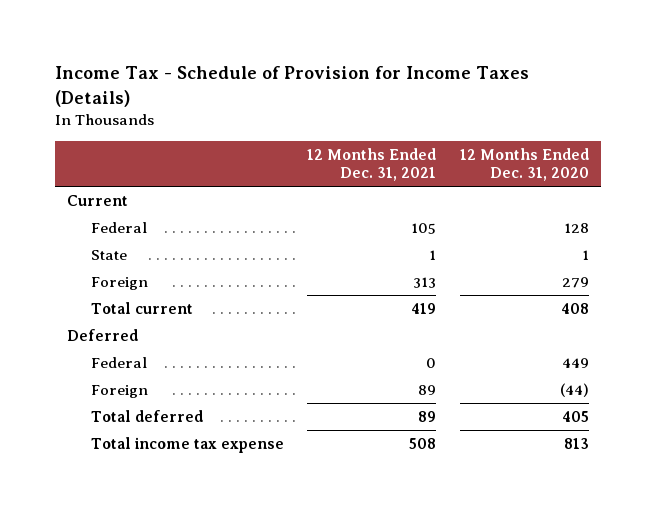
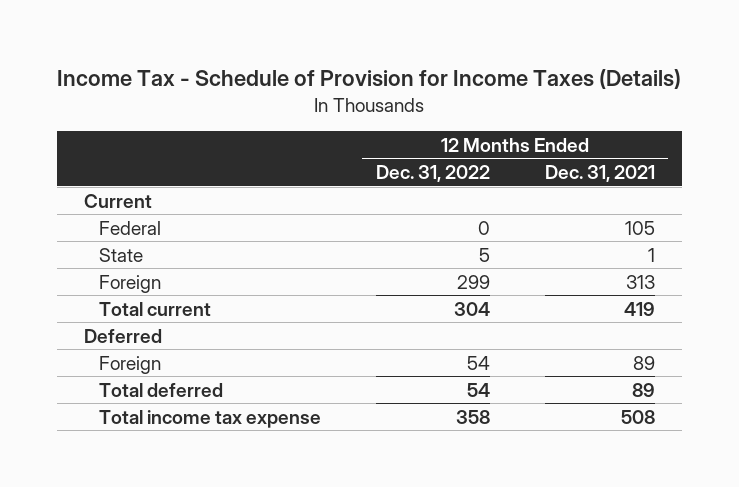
[459,147,589,182] 12 Months Ended Dec. 31, 2020 -> none
none -> [375,165,490,183] Dec. 31, 2022
[90,357,147,369] Federal -> none

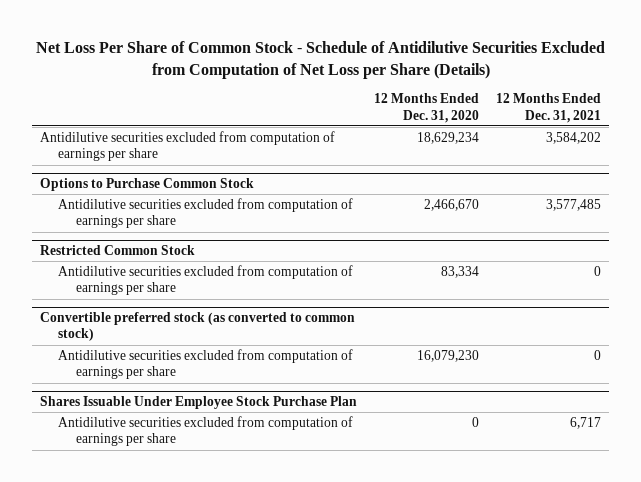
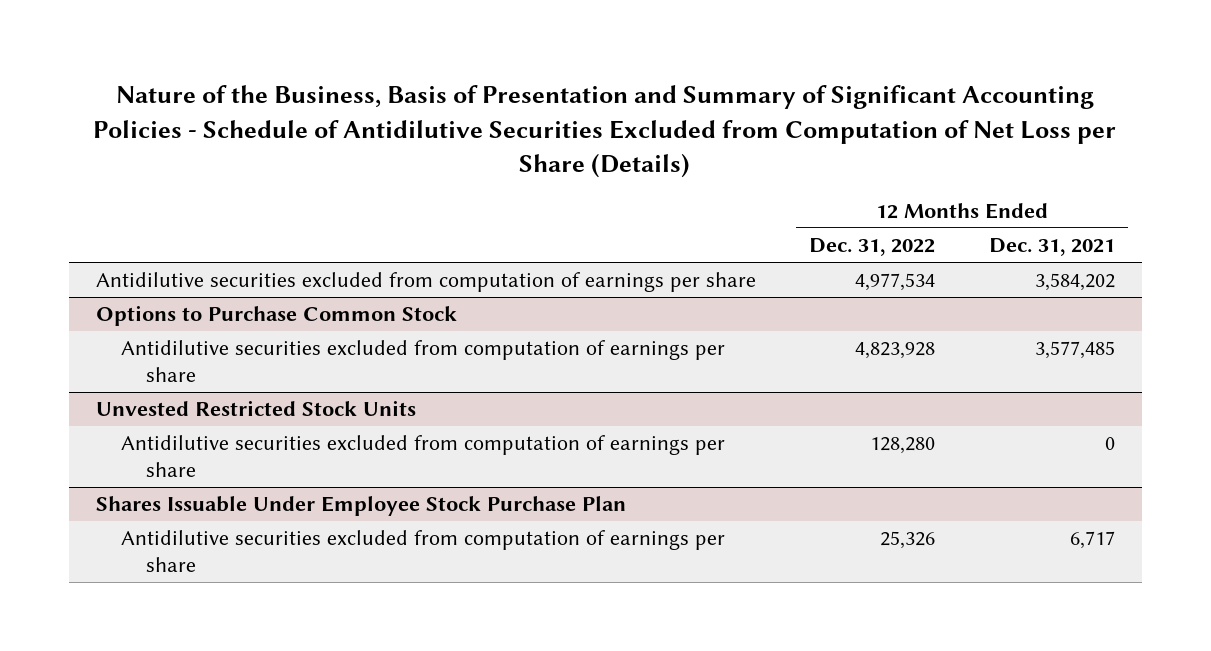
[35,41,605,79] Net Loss Per Share of Common Stock - Schedule of Antidilutive Securities Excluded from Computation of Net Loss per Share (Details) -> [93,85,1117,178] Nature of the Business, Basis of Presentation and Summary of Significant Accounting Policies - Schedule of Antidilutive Securities Excluded from Computation of Net Loss per Share (Details)
[374,93,480,123] 12 Months Ended Dec. 31, 2020 -> none
none -> [809,238,936,257] Dec. 31, 2022
[40,245,196,256] Restricted Common Stock -> none
[58,265,354,296] Antidilutive securities excluded from computation of earnings per share -> none
[40,312,356,342] Convertible preferred stock (as converted to common stock) -> none
none -> [96,400,417,417] Unvested Restricted Stock Units

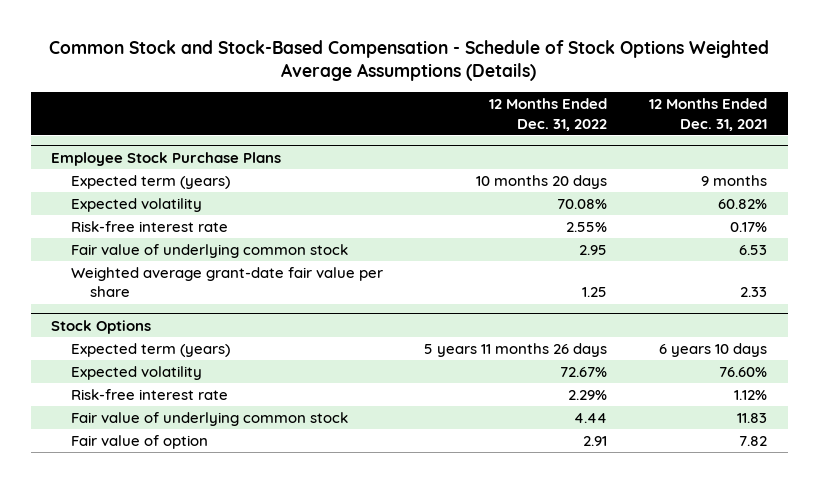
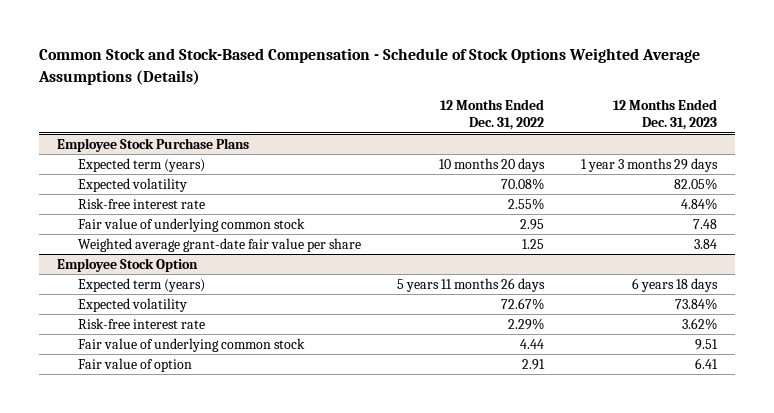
[648,98,767,131] 12 Months Ended Dec. 31, 2021 -> none
none -> [612,99,717,131] 12 Months Ended Dec. 31, 2023
[51,319,152,334] Stock Options -> [57,257,199,272] Employee Stock Option

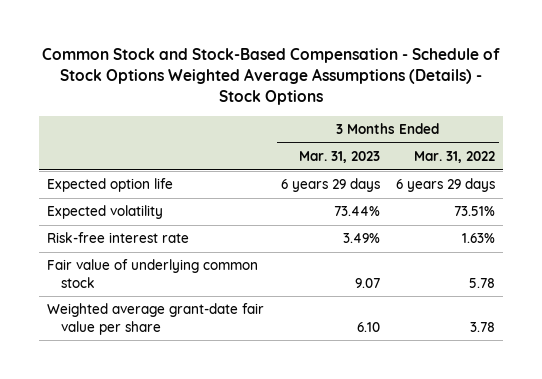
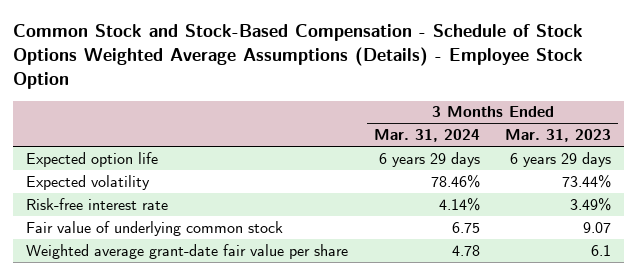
[42,48,501,106] Common Stock and Stock-Based Compensation - Schedule of Stock Options Weighted Average Assumptions (Details) - Stock Options -> [13,24,584,90] Common Stock and Stock-Based Compensation - Schedule of Stock Options Weighted Average Assumptions (Details) - Employee Stock Option
[414,151,496,164] Mar. 31, 2022 -> none
none -> [373,129,480,143] Mar. 31, 2024
[356,321,380,332] 6.10 -> [591,244,612,256] 6.1

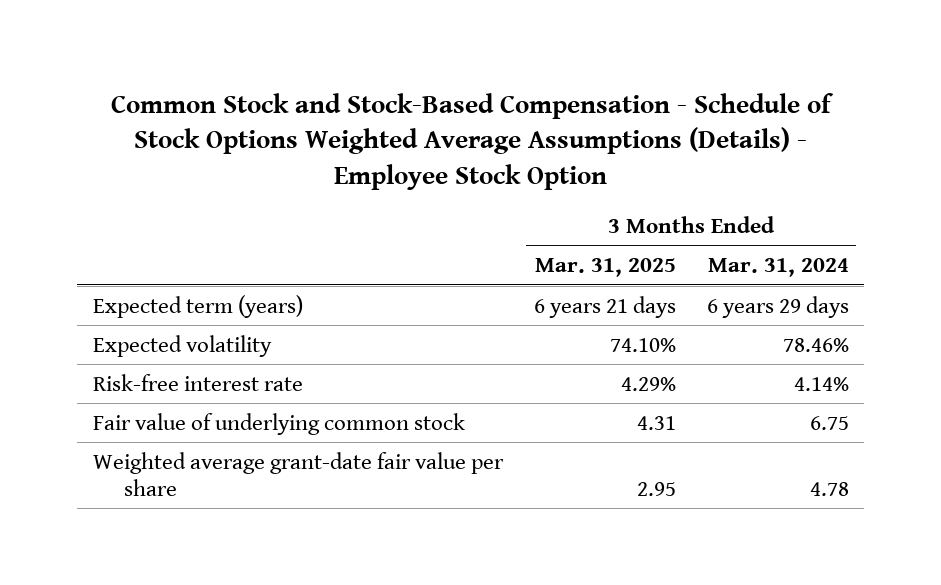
[505,129,612,143] Mar. 31, 2023 -> none
none -> [534,258,676,278] Mar. 31, 2025
[25,151,158,167] Expected option life -> [92,294,303,318] Expected term (years)

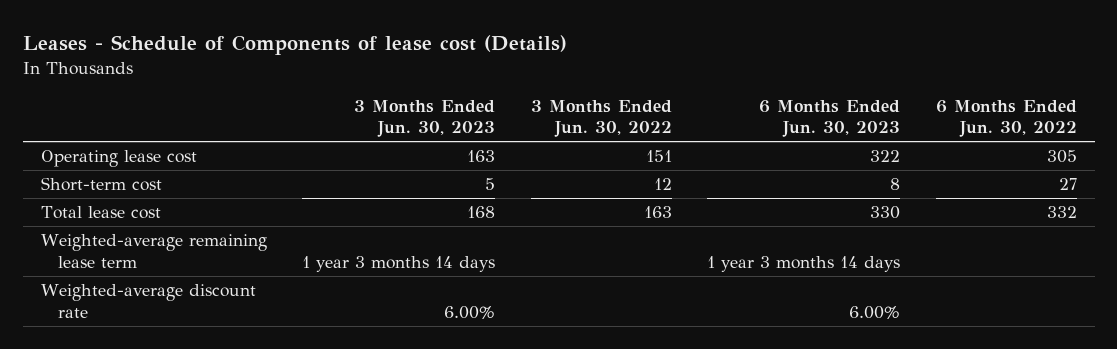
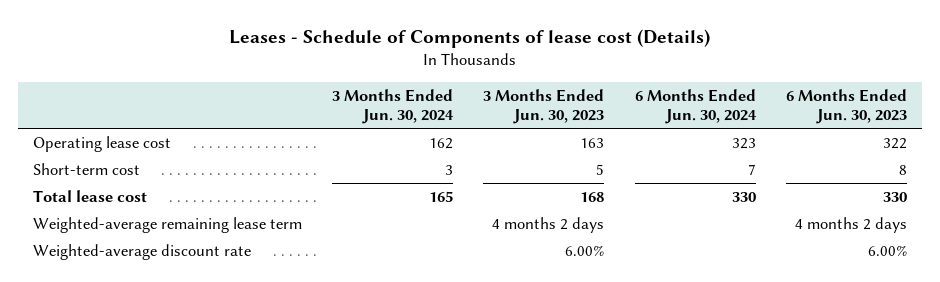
[530,99,672,138] 3 Months Ended Jun. 30, 2022 -> none
[935,99,1077,138] 6 Months Ended Jun. 30, 2022 -> none
none -> [332,88,455,124] 3 Months Ended Jun. 30, 2024
none -> [634,88,757,124] 6 Months Ended Jun. 30, 2024
[302,255,496,272] 1 year 3 months 14 days -> [492,217,605,234] 4 months 2 days
[707,255,901,272] 1 year 3 months 14 days -> [794,217,907,234] 4 months 2 days

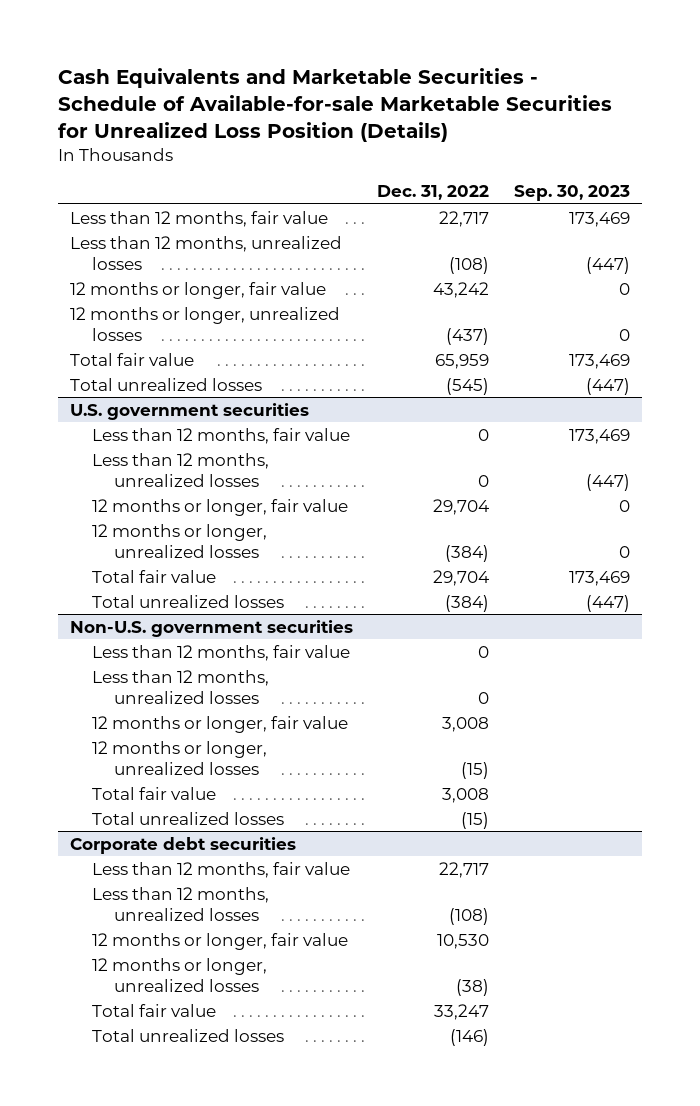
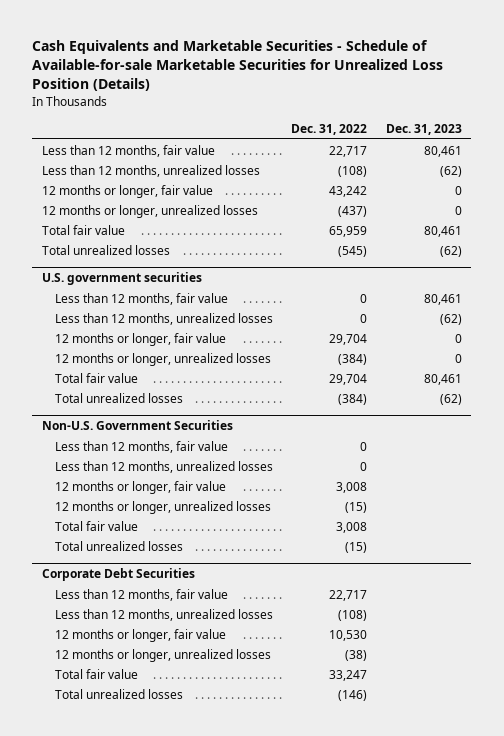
[513,184,630,201] Sep. 30, 2023 -> none
none -> [385,123,462,135] Dec. 31, 2023
[70,619,354,637] Non-U.S. government securities -> [41,419,233,430] Non-U.S. Government Securities
[70,836,297,854] Corporate debt securities -> [41,567,195,581] Corporate Debt Securities

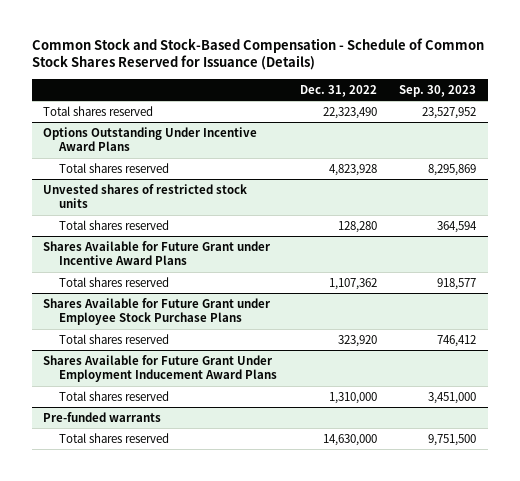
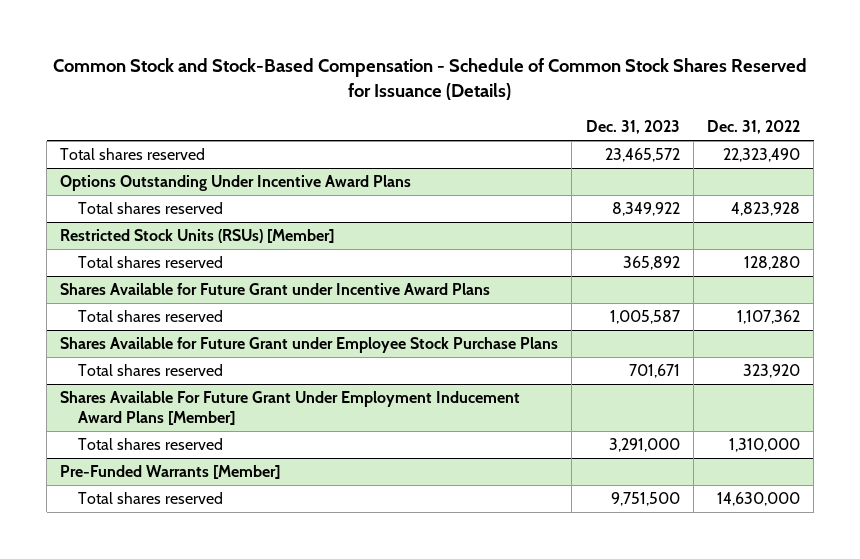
[399,84,477,97] Sep. 30, 2023 -> none
none -> [585,120,680,135] Dec. 31, 2023
[43,183,248,209] Unvested shares of restricted stock units -> [60,229,335,244] Restricted Stock Units (RSUs) [Member]
[43,354,278,383] Shares Available for Future Grant Under Employment Inducement Award Plans -> [60,391,521,426] Shares Available For Future Grant Under Employment Inducement Award Plans [Member]
[43,411,162,422] Pre-funded warrants -> [60,465,281,480] Pre-Funded Warrants [Member]

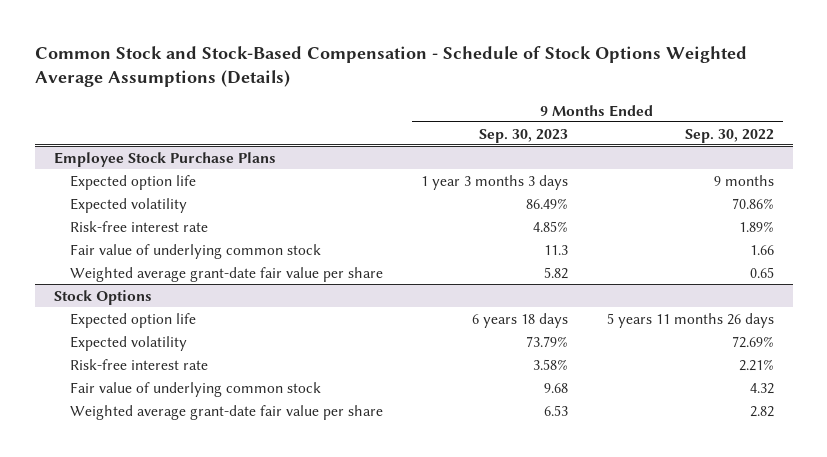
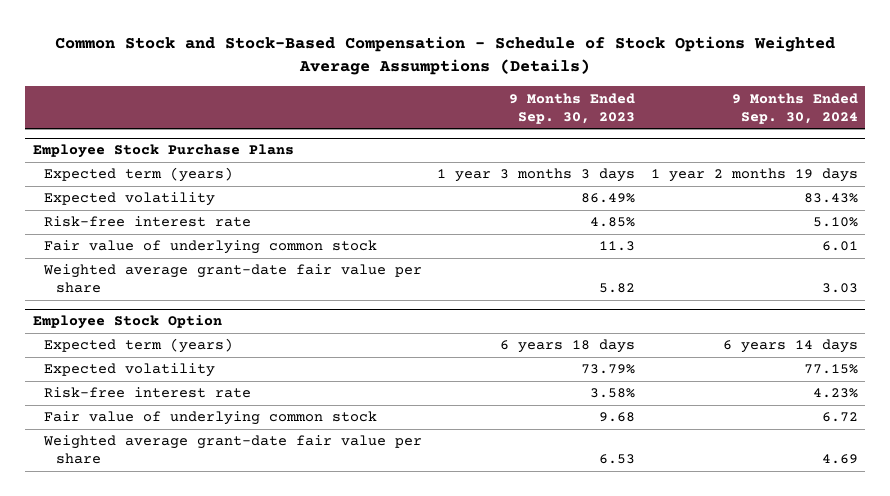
[684,128,774,143] Sep. 30, 2022 -> none
none -> [731,92,858,124] 9 Months Ended Sep. 30, 2024
[69,174,196,190] Expected option life -> [44,167,234,183] Expected term (years)
[53,289,152,305] Stock Options -> [32,315,222,330] Employee Stock Option
[69,312,196,328] Expected option life -> [44,338,234,354] Expected term (years)

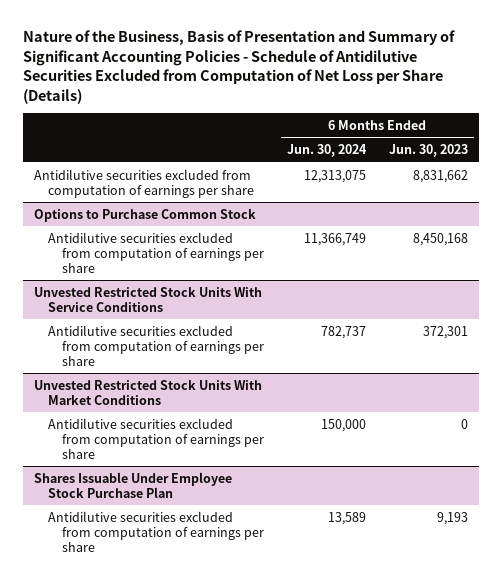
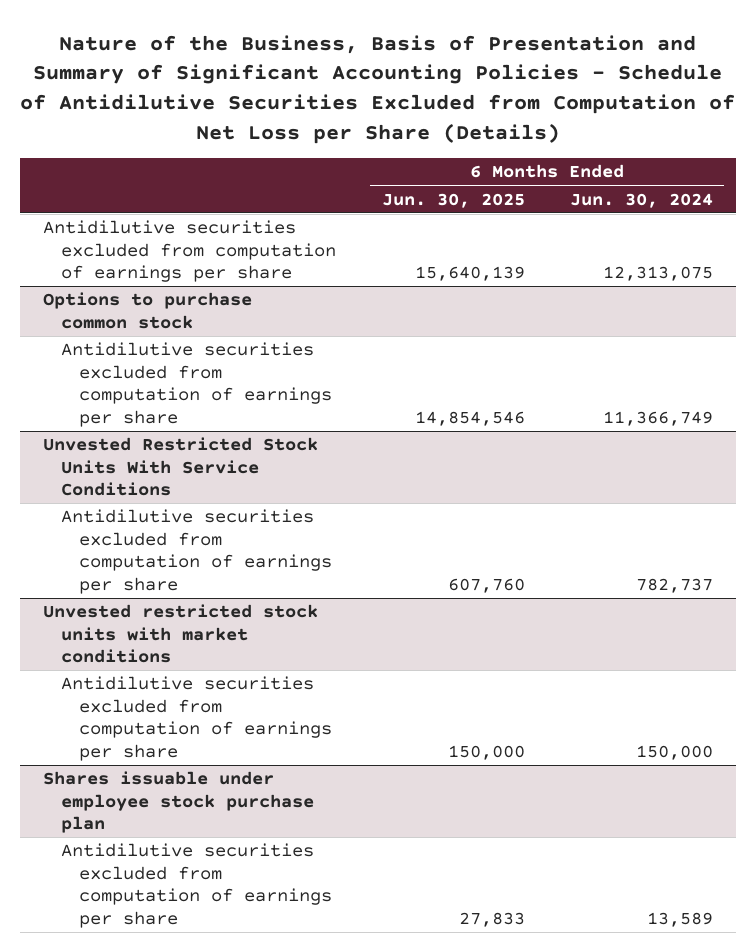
[388,144,468,158] Jun. 30, 2023 -> none
none -> [381,192,525,208] Jun. 30, 2025
[34,208,257,222] Options to Purchase Common Stock -> [43,292,253,329] Options to purchase common stock
[34,379,263,405] Unvested Restricted Stock Units With Market Conditions -> [43,604,319,664] Unvested restricted stock units with market conditions
[34,471,233,498] Shares Issuable Under Employee Stock Purchase Plan -> [43,771,315,834] Shares issuable under employee stock purchase plan

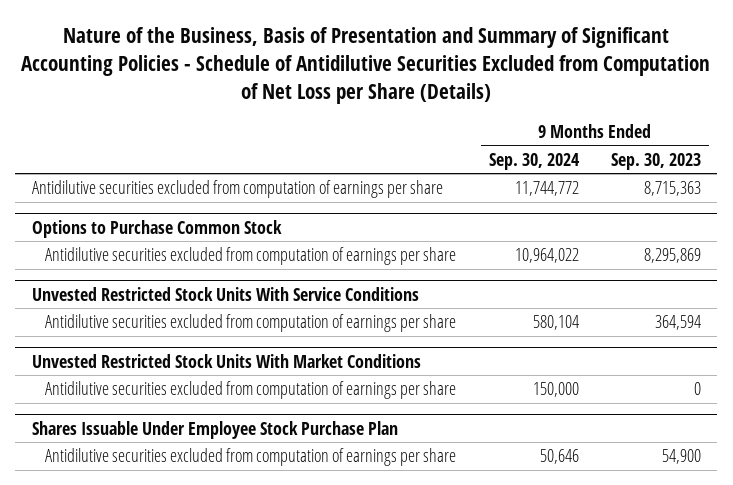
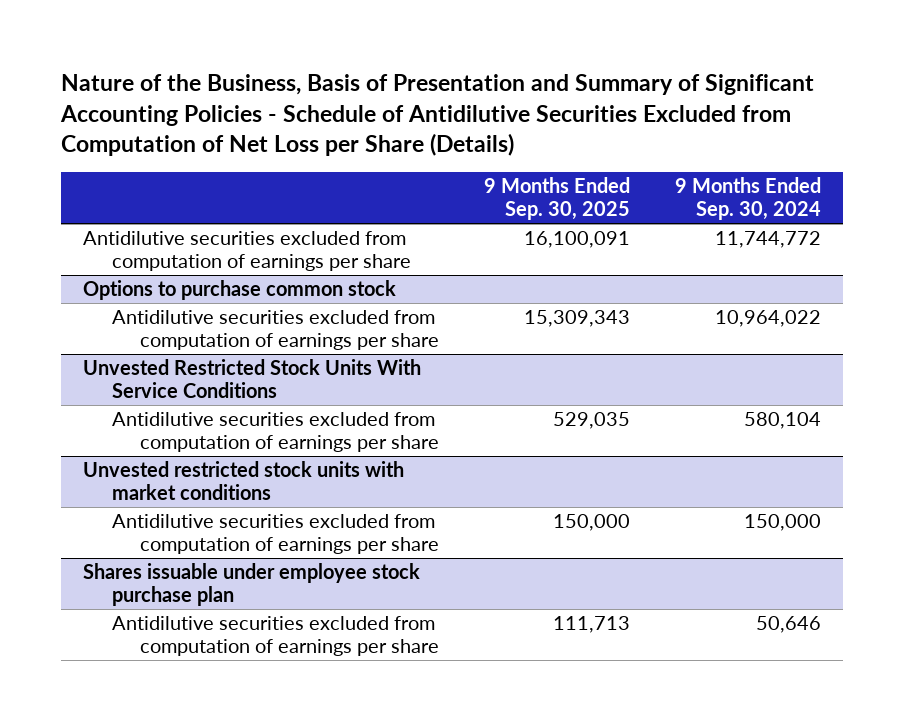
[610,152,701,170] Sep. 30, 2023 -> none
none -> [484,176,631,221] 9 Months Ended Sep. 30, 2025
[31,219,282,238] Options to Purchase Common Stock -> [83,280,397,301] Options to purchase common stock
[31,353,421,368] Unvested Restricted Stock Units With Market Conditions -> [83,461,405,501] Unvested restricted stock units with market conditions
[31,420,398,439] Shares Issuable Under Employee Stock Purchase Plan -> [83,563,421,607] Shares issuable under employee stock purchase plan

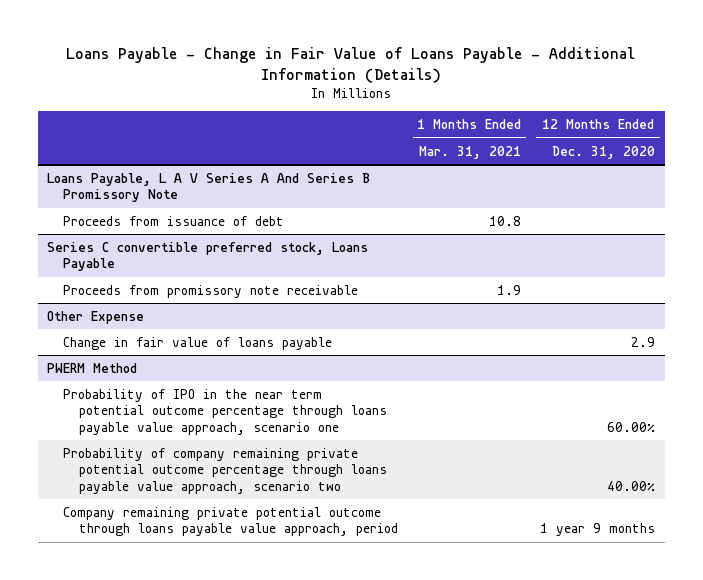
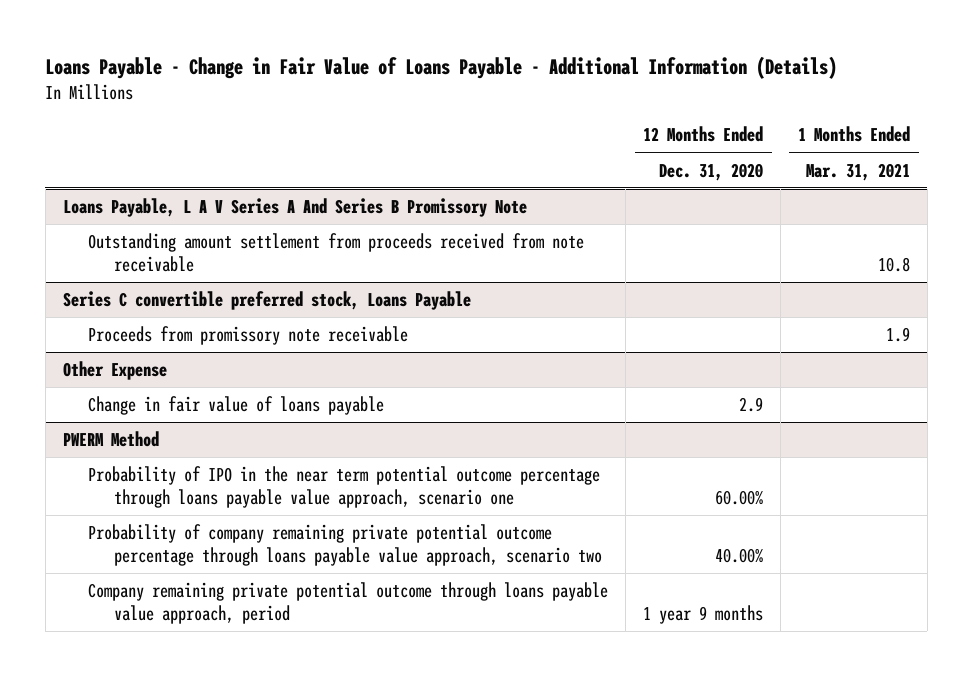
[63,215,285,226] Proceeds from issuance of debt -> none
none -> [88,233,585,273] Outstanding amount settlement from proceeds received from note receivable

